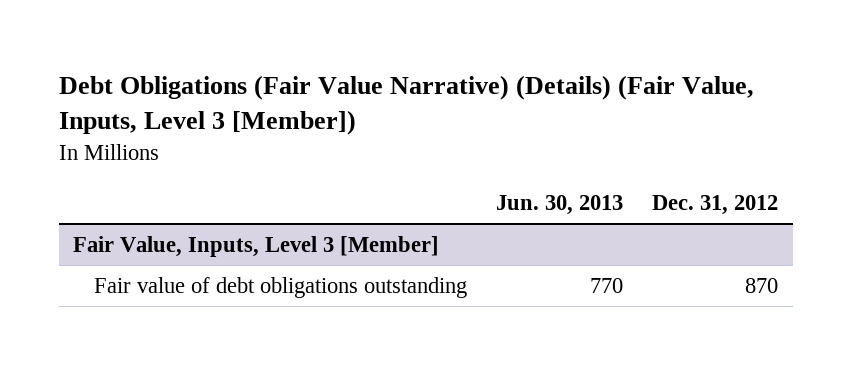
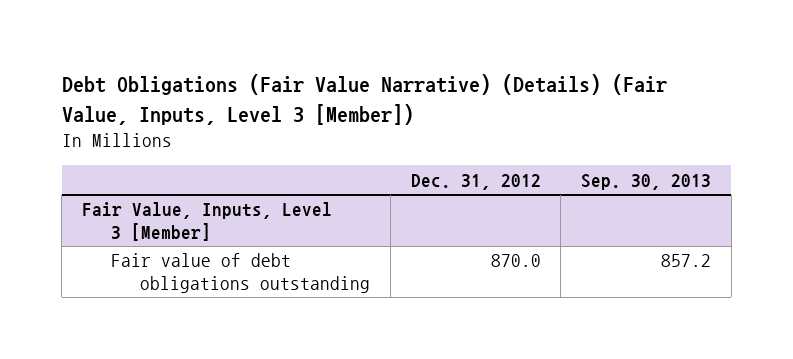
[496,195,624,216] Jun. 30, 2013 -> none
none -> [581,173,712,190] Sep. 30, 2013
[745,277,779,293] 870 -> [490,254,541,268] 870.0

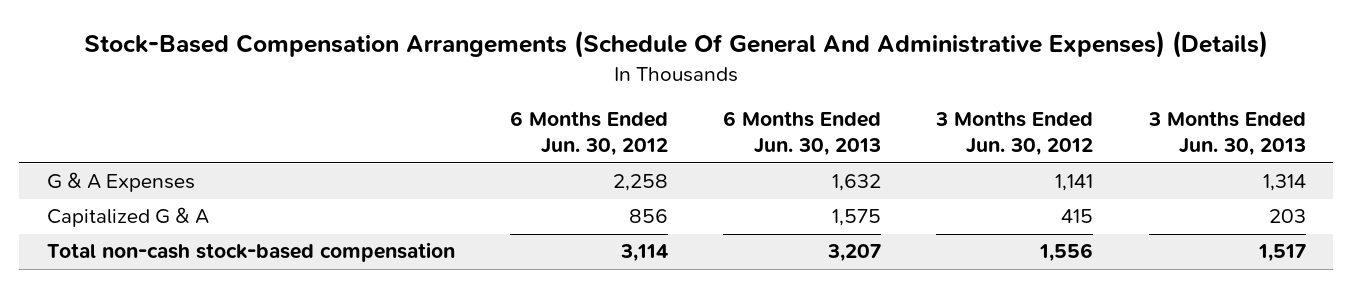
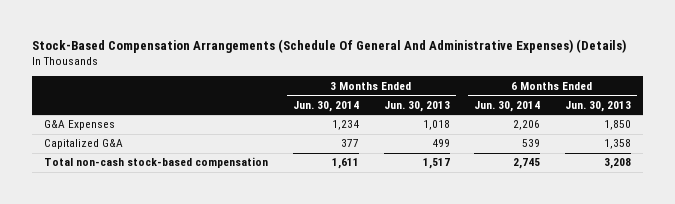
[509,111,668,157] 6 Months Ended Jun. 30, 2012 -> none
[935,111,1094,157] 3 Months Ended Jun. 30, 2012 -> none
none -> [292,100,359,112] Jun. 30, 2014
none -> [474,100,541,112] Jun. 30, 2014
[46,172,195,193] G & A Expenses -> [44,120,116,131] G&A Expenses
[832,174,882,192] 1,632 -> [603,120,631,131] 1,850
[1262,174,1306,192] 1,314 -> [422,120,450,131] 1,018
[46,207,209,228] Capitalized G & A -> [44,139,124,150] Capitalized G&A
[832,209,882,227] 1,575 -> [603,139,631,150] 1,358
[1268,209,1306,224] 203 -> [431,139,450,148] 499
[827,244,882,263] 3,207 -> [603,158,631,170] 3,208

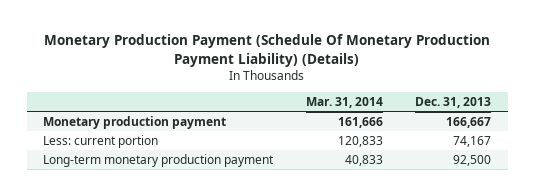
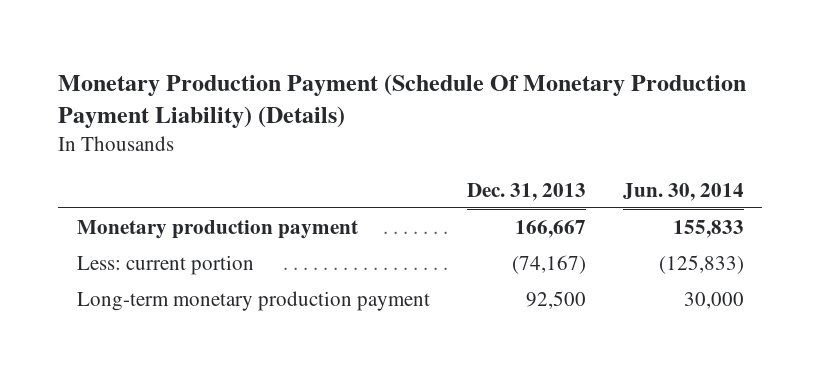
[305,96,383,108] Mar. 31, 2014 -> none
none -> [622,183,744,202] Jun. 30, 2014
[453,135,492,147] 74,167 -> [511,254,586,274] (74,167)

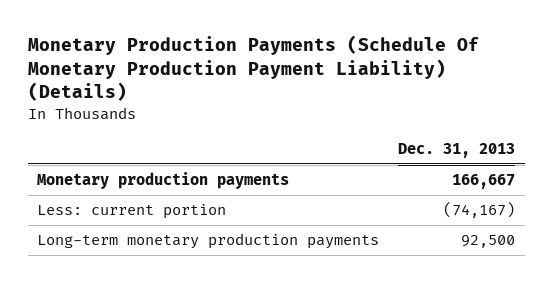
[58,73,747,129] Monetary Production Payment (Schedule Of Monetary Production Payment Liability) (Details) -> [27,35,479,102] Monetary Production Payments (Schedule Of Monetary Production Payment Liability) (Details)
[622,183,744,202] Jun. 30, 2014 -> none
[76,219,358,239] Monetary production payment -> [37,172,290,190] Monetary production payments
[76,290,430,311] Long-term monetary production payment -> [37,233,380,250] Long-term monetary production payments

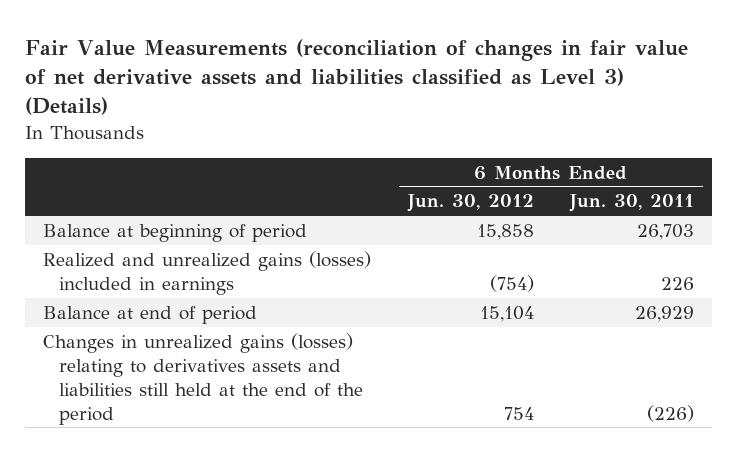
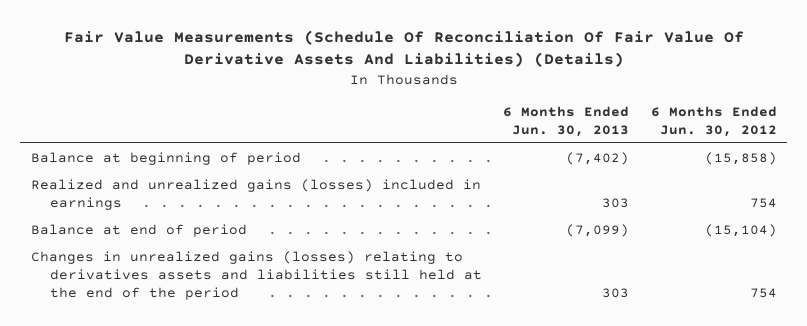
[25,38,689,116] Fair Value Measurements (reconciliation of changes in fair value of net derivative assets and liabilities classified as Level 3) (Details) -> [63,30,744,68] Fair Value Measurements (Schedule Of Reconciliation Of Fair Value Of Derivative Assets And Liabilities) (Details)
[569,194,695,213] Jun. 30, 2011 -> none
none -> [503,105,630,137] 6 Months Ended Jun. 30, 2013
[476,223,534,240] 15,858 -> [704,151,777,165] (15,858)
[489,274,534,292] (754) -> [749,197,777,208] 754
[479,305,534,322] 15,104 -> [704,223,777,237] (15,104)

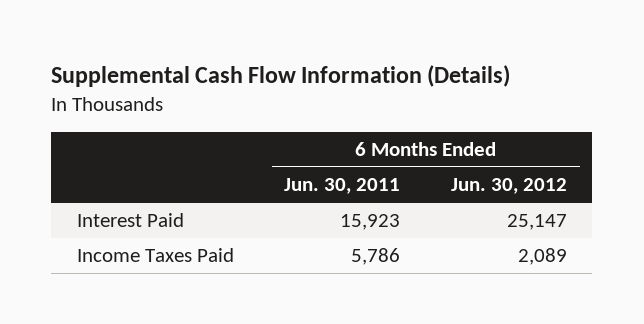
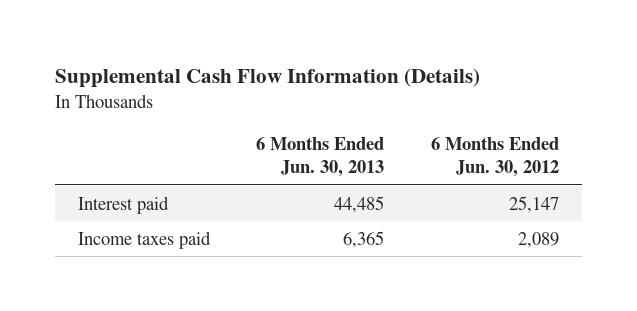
[284,178,401,195] Jun. 30, 2011 -> none
none -> [256,137,385,177] 6 Months Ended Jun. 30, 2013
[76,213,184,228] Interest Paid -> [77,195,169,214] Interest paid
[76,248,234,263] Income Taxes Paid -> [77,230,211,249] Income taxes paid

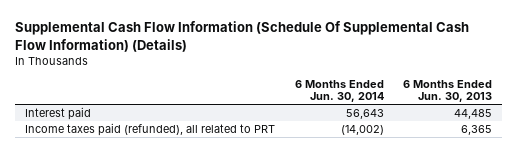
[54,68,480,89] Supplemental Cash Flow Information (Details) -> [15,21,470,52] Supplemental Cash Flow Information (Schedule Of Supplemental Cash Flow Information) (Details)
[430,137,559,177] 6 Months Ended Jun. 30, 2012 -> none
none -> [294,79,384,103] 6 Months Ended Jun. 30, 2014
[77,230,211,249] Income taxes paid -> [24,122,275,136] Income taxes paid (refunded), all related to PRT

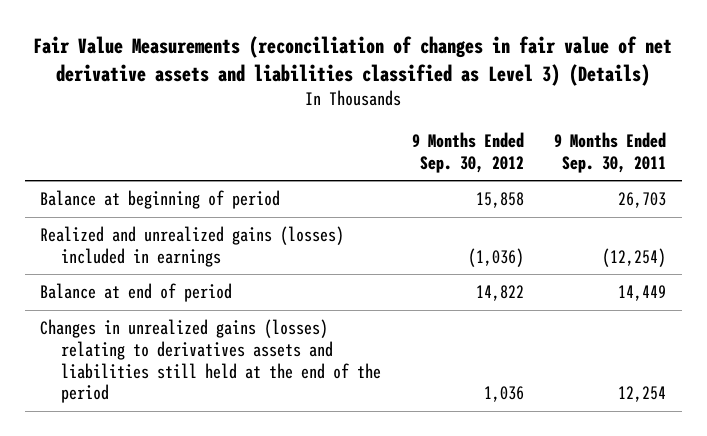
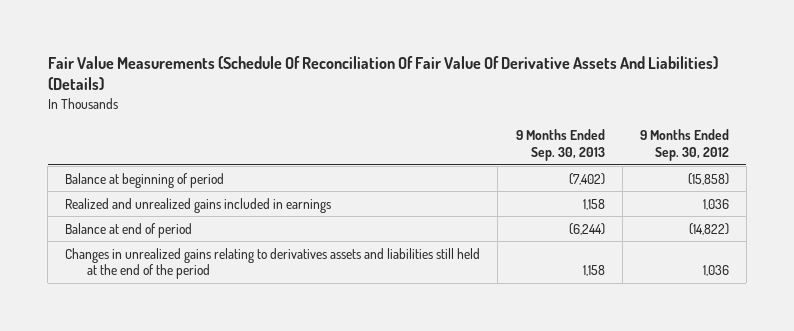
[33,35,673,86] Fair Value Measurements (reconciliation of changes in fair value of net derivative assets and liabilities classified as Level 3) (Details) -> [47,55,718,91] Fair Value Measurements (Schedule Of Reconciliation Of Fair Value Of Derivative Assets And Liabilities) (Details)
[554,132,667,173] 9 Months Ended Sep. 30, 2011 -> none
none -> [515,129,605,161] 9 Months Ended Sep. 30, 2013
[475,192,524,209] 15,858 -> [687,172,729,185] (15,858)
[40,226,345,267] Realized and unrealized gains (losses) included in earnings -> [65,197,332,213] Realized and unrealized gains included in earnings
[467,247,524,267] (1,036) -> [702,198,729,210] 1,036
[475,285,524,302] 14,822 -> [688,222,729,235] (14,822)
[40,319,382,404] Changes in unrealized gains (losses) relating to derivatives assets and liabilities still held at the end of the period -> [65,247,481,280] Changes in unrealized gains relating to derivatives assets and liabilities still held at the end of the period

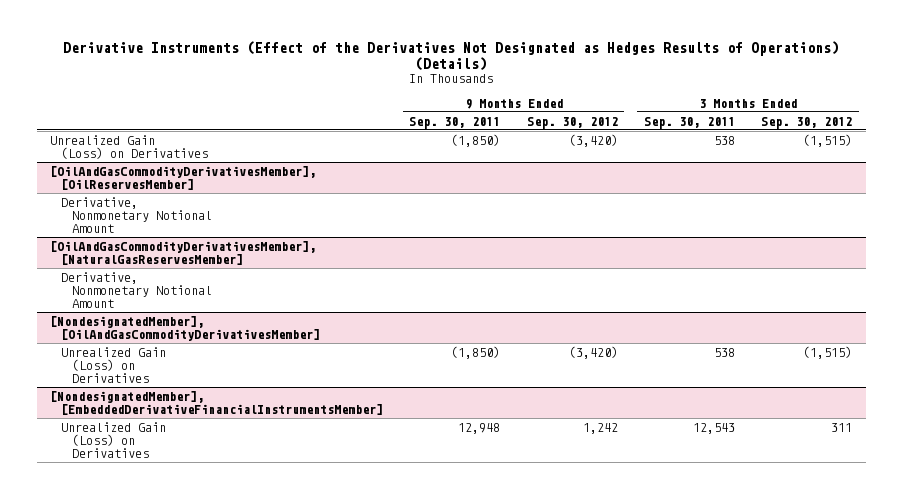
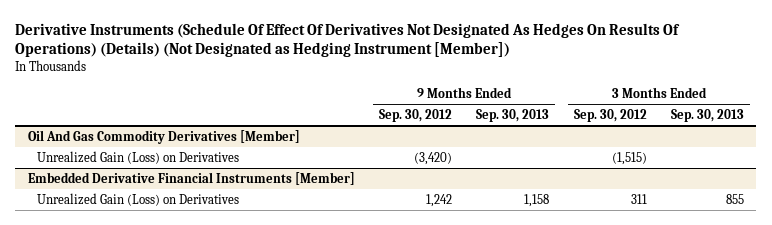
[63,40,840,72] Derivative Instruments (Effect of the Derivatives Not Designated as Hedges Results of Operations) (Details) -> [15,22,681,58] Derivative Instruments (Schedule Of Effect Of Derivatives Not Designated As Hedges On Results Of Operations) (Details) (Not Designated as Hedging Instrument [Member])
[409,116,501,129] Sep. 30, 2011 -> none
[644,116,736,129] Sep. 30, 2011 -> none
none -> [476,108,550,122] Sep. 30, 2013
none -> [671,108,745,122] Sep. 30, 2013
[49,134,209,159] Unrealized Gain (Loss) on Derivatives -> none
[49,165,316,190] [OilAndGasCommodityDerivativesMember], [OilReservesMember] -> none
[61,196,213,234] Derivative, Nonmonetary Notional Amount -> none
[49,240,316,265] [OilAndGasCommodityDerivativesMember], [NaturalGasReservesMember] -> none
[61,271,213,309] Derivative, Nonmonetary Notional Amount -> none
[49,315,321,341] [NondesignatedMember], [OilAndGasCommodityDerivativesMember] -> none
none -> [27,129,300,144] Oil And Gas Commodity Derivatives [Member]
[49,390,384,415] [NondesignatedMember], [EmbeddedDerivativeFinancialInstrumentsMember] -> none
none -> [27,171,355,185] Embedded Derivative Financial Instruments [Member]

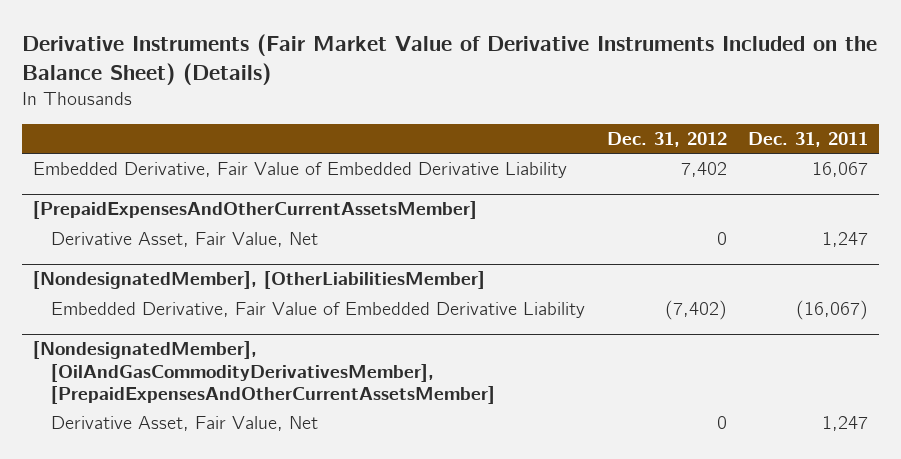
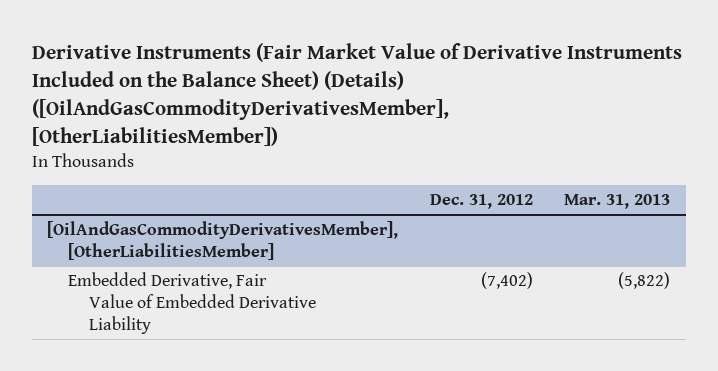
[22,34,878,85] Derivative Instruments (Fair Market Value of Derivative Instruments Included on the Balance Sheet) (Details) -> [31,43,682,146] Derivative Instruments (Fair Market Value of Derivative Instruments Included on the Balance Sheet) (Details) ([OilAndGasCommodityDerivativesMember], [OtherLiabilitiesMember])
[748,131,869,147] Dec. 31, 2011 -> none
none -> [564,194,671,210] Mar. 31, 2013
[32,162,567,179] Embedded Derivative, Fair Value of Embedded Derivative Liability -> none
[32,201,477,220] [PrepaidExpensesAndOtherCurrentAssetsMember] -> none
[51,232,319,248] Derivative Asset, Fair Value, Net -> none
[32,271,485,290] [NondesignatedMember], [OtherLiabilitiesMember] -> none
none -> [47,221,399,260] [OilAndGasCommodityDerivativesMember], [OtherLiabilitiesMember]
[32,341,496,404] [NondesignatedMember], [OilAndGasCommodityDerivativesMember], [PrepaidExpensesAndOtherCurrentAssetsMember] -> none
[51,416,319,432] Derivative Asset, Fair Value, Net -> none

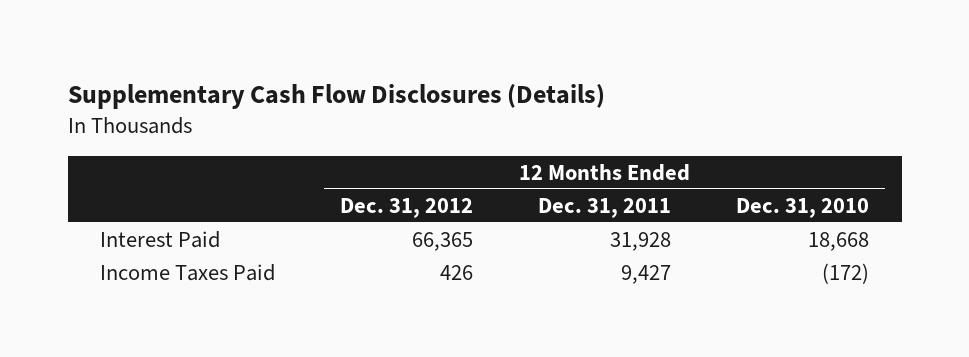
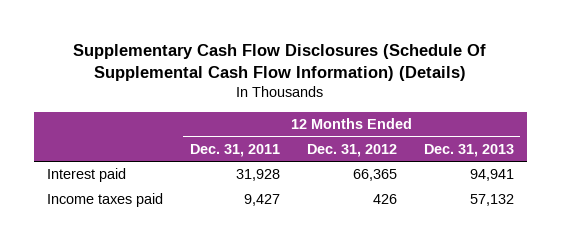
[67,83,605,109] Supplementary Cash Flow Disclosures (Details) -> [73,43,487,82] Supplementary Cash Flow Disclosures (Schedule Of Supplemental Cash Flow Information) (Details)
[736,197,870,218] Dec. 31, 2010 -> none
none -> [423,143,514,157] Dec. 31, 2013
[100,230,221,248] Interest Paid -> [47,168,127,183] Interest paid
[100,263,276,281] Income Taxes Paid -> [47,193,164,208] Income taxes paid

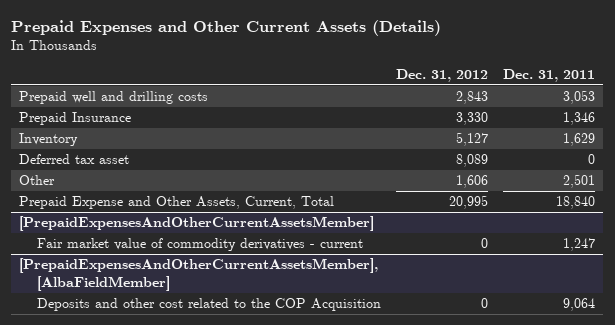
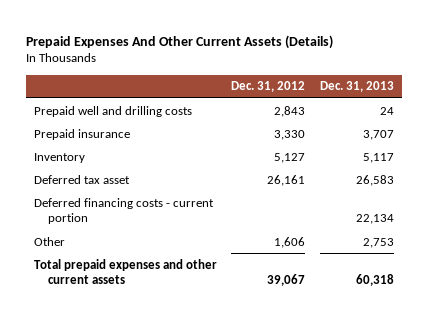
[11,20,442,37] Prepaid Expenses and Other Current Assets (Details) -> [26,34,334,49] Prepaid Expenses And Other Current Assets (Details)
[503,68,596,82] Dec. 31, 2011 -> none
none -> [320,81,395,93] Dec. 31, 2013
[19,112,132,126] Prepaid Insurance -> [33,128,130,140] Prepaid insurance
[456,154,489,168] 8,089 -> [267,174,306,186] 26,161
none -> [33,197,214,225] Deferred financing costs - current portion
[19,216,375,232] [PrepaidExpensesAndOtherCurrentAssetsMember] -> none
[36,238,363,252] Fair market value of commodity derivatives - current -> none
[19,258,379,291] [PrepaidExpensesAndOtherCurrentAssetsMember], [AlbaFieldMember] -> none
[36,298,381,312] Deposits and other cost related to the COP Acquisition -> none
[19,196,335,210] Prepaid Expense and Other Assets, Current, Total -> [33,258,217,285] Total prepaid expenses and other current assets
[449,195,489,210] 20,995 -> [267,274,306,287] 39,067

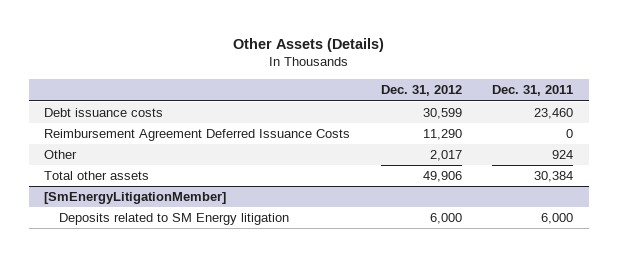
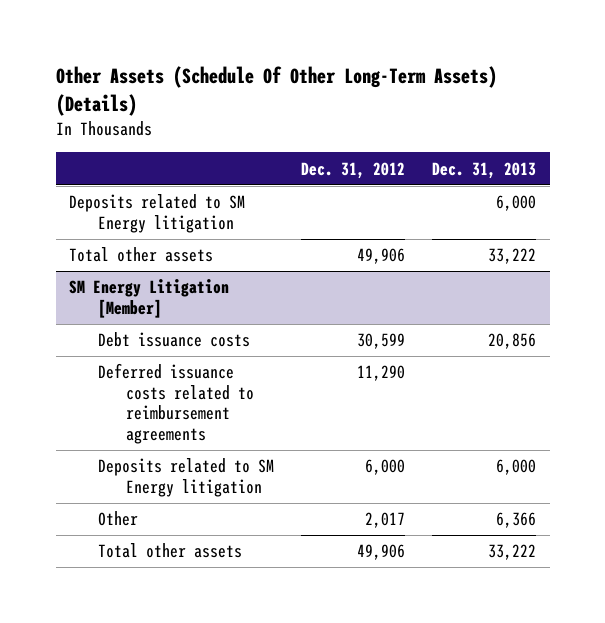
[232,37,384,52] Other Assets (Details) -> [55,66,497,116] Other Assets (Schedule Of Other Long-Term Assets) (Details)
[492,85,574,97] Dec. 31, 2011 -> none
none -> [432,161,537,179] Dec. 31, 2013
none -> [69,194,246,233] Deposits related to SM Energy litigation
none -> [69,247,214,263] Total other assets
none -> [69,279,230,318] SM Energy Litigation [Member]
[44,129,351,142] Reimbursement Agreement Deferred Issuance Costs -> [97,363,254,444] Deferred issuance costs related to reimbursement agreements
none -> [97,458,274,497] Deposits related to SM Energy litigation
[44,192,227,205] [SmEnergyLitigationMember] -> none
[59,213,290,226] Deposits related to SM Energy litigation -> none

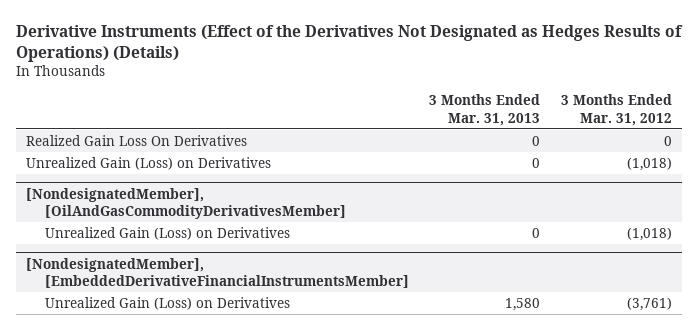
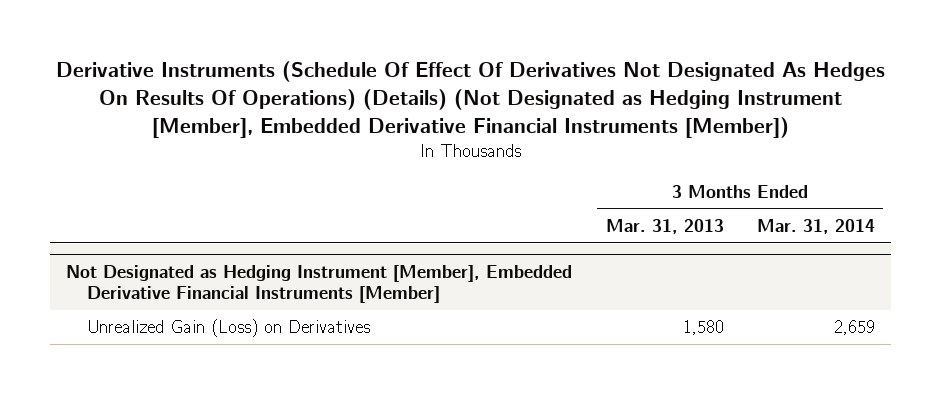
[16,24,684,62] Derivative Instruments (Effect of the Derivatives Not Designated as Hedges Results of Operations) (Details) -> [55,61,885,138] Derivative Instruments (Schedule Of Effect Of Derivatives Not Designated As Hedges On Results Of Operations) (Details) (Not Designated as Hedging Instrument [Member], Embedded Derivative Financial Instruments [Member])
[561,94,673,126] 3 Months Ended Mar. 31, 2012 -> none
none -> [756,218,875,234] Mar. 31, 2014
[26,135,248,147] Realized Gain Loss On Derivatives -> none
[26,157,272,171] Unrealized Gain (Loss) on Derivatives -> none
[26,187,346,219] [NondesignatedMember], [OilAndGasCommodityDerivativesMember] -> none
[44,227,290,241] Unrealized Gain (Loss) on Derivatives -> none
[26,257,409,288] [NondesignatedMember], [EmbeddedDerivativeFinancialInstrumentsMember] -> none
none -> [66,264,573,304] Not Designated as Hedging Instrument [Member], Embedded Derivative Financial Instruments [Member]

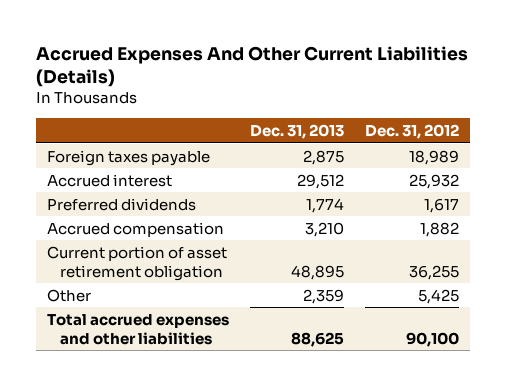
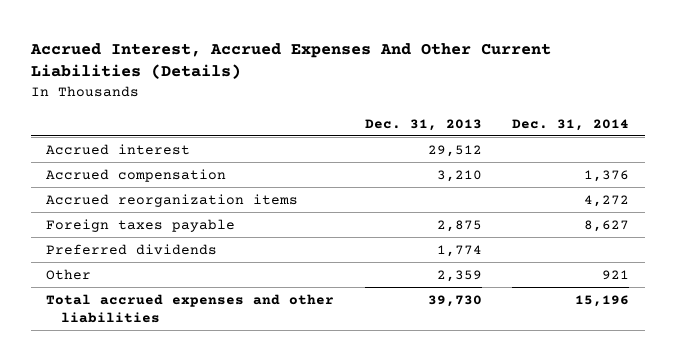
[36,45,469,87] Accrued Expenses And Other Current Liabilities (Details) -> [29,42,551,80] Accrued Interest, Accrued Expenses And Other Current Liabilities (Details)
[365,123,460,139] Dec. 31, 2012 -> none
none -> [512,118,630,131] Dec. 31, 2014
[46,245,227,281] Current portion of asset retirement obligation -> none
none -> [46,193,299,207] Accrued reorganization items
[46,149,210,166] Foreign taxes payable -> [46,218,236,232] Foreign taxes payable
[46,197,196,211] Preferred dividends -> [46,243,218,255] Preferred dividends
[291,331,345,347] 88,625 -> [427,294,482,307] 39,730

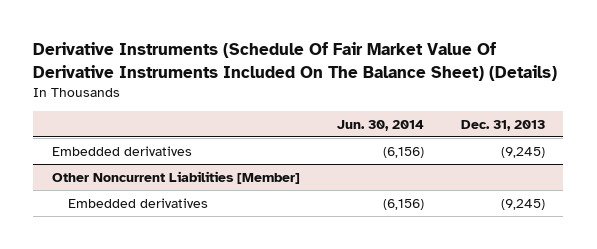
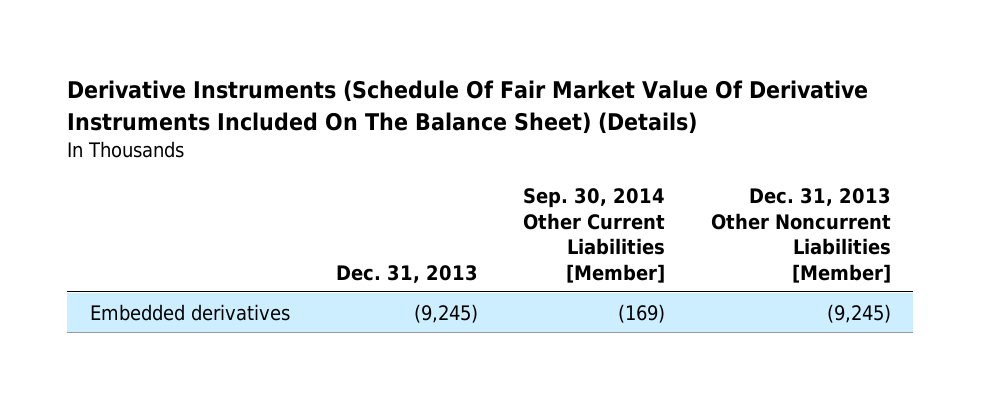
[336,119,424,131] Jun. 30, 2014 -> none
none -> [523,188,666,283] Sep. 30, 2014 Other Current Liabilities [Member]
none -> [710,188,891,283] Dec. 31, 2013 Other Noncurrent Liabilities [Member]
[51,170,300,184] Other Noncurrent Liabilities [Member] -> none
[67,197,208,208] Embedded derivatives -> none

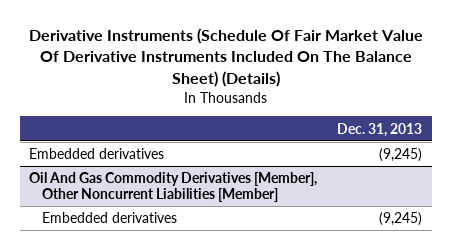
[523,188,666,283] Sep. 30, 2014 Other Current Liabilities [Member] -> none
[710,188,891,283] Dec. 31, 2013 Other Noncurrent Liabilities [Member] -> none
none -> [29,172,318,203] Oil And Gas Commodity Derivatives [Member], Other Noncurrent Liabilities [Member]
none -> [41,212,177,224] Embedded derivatives

